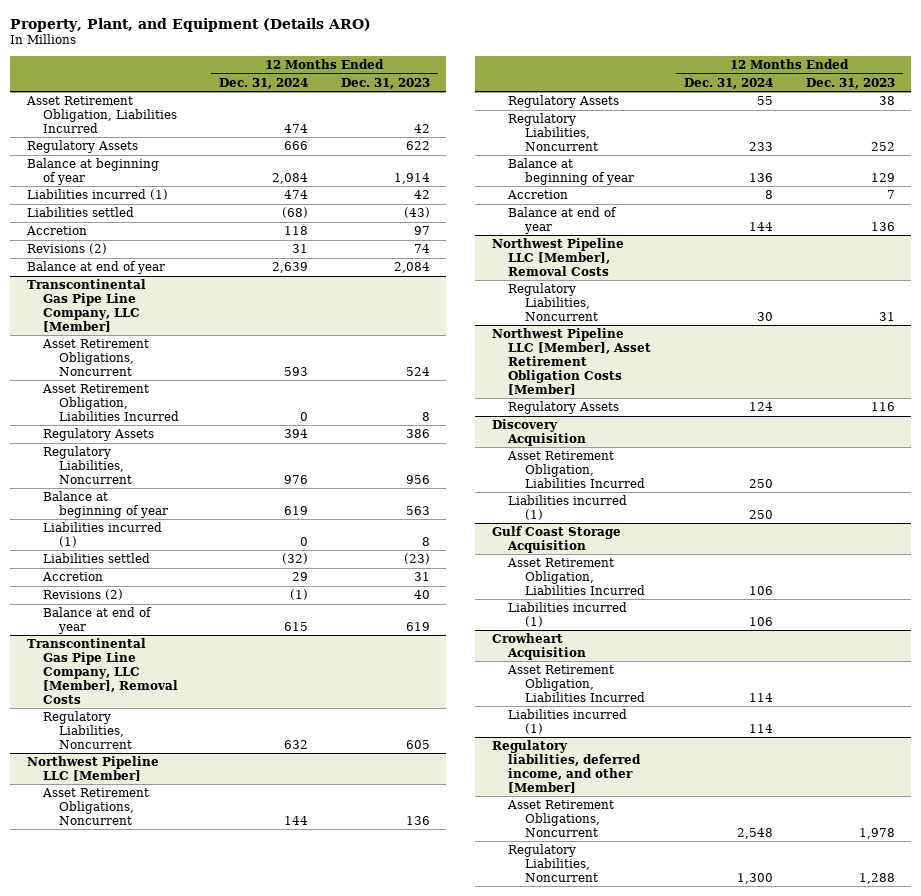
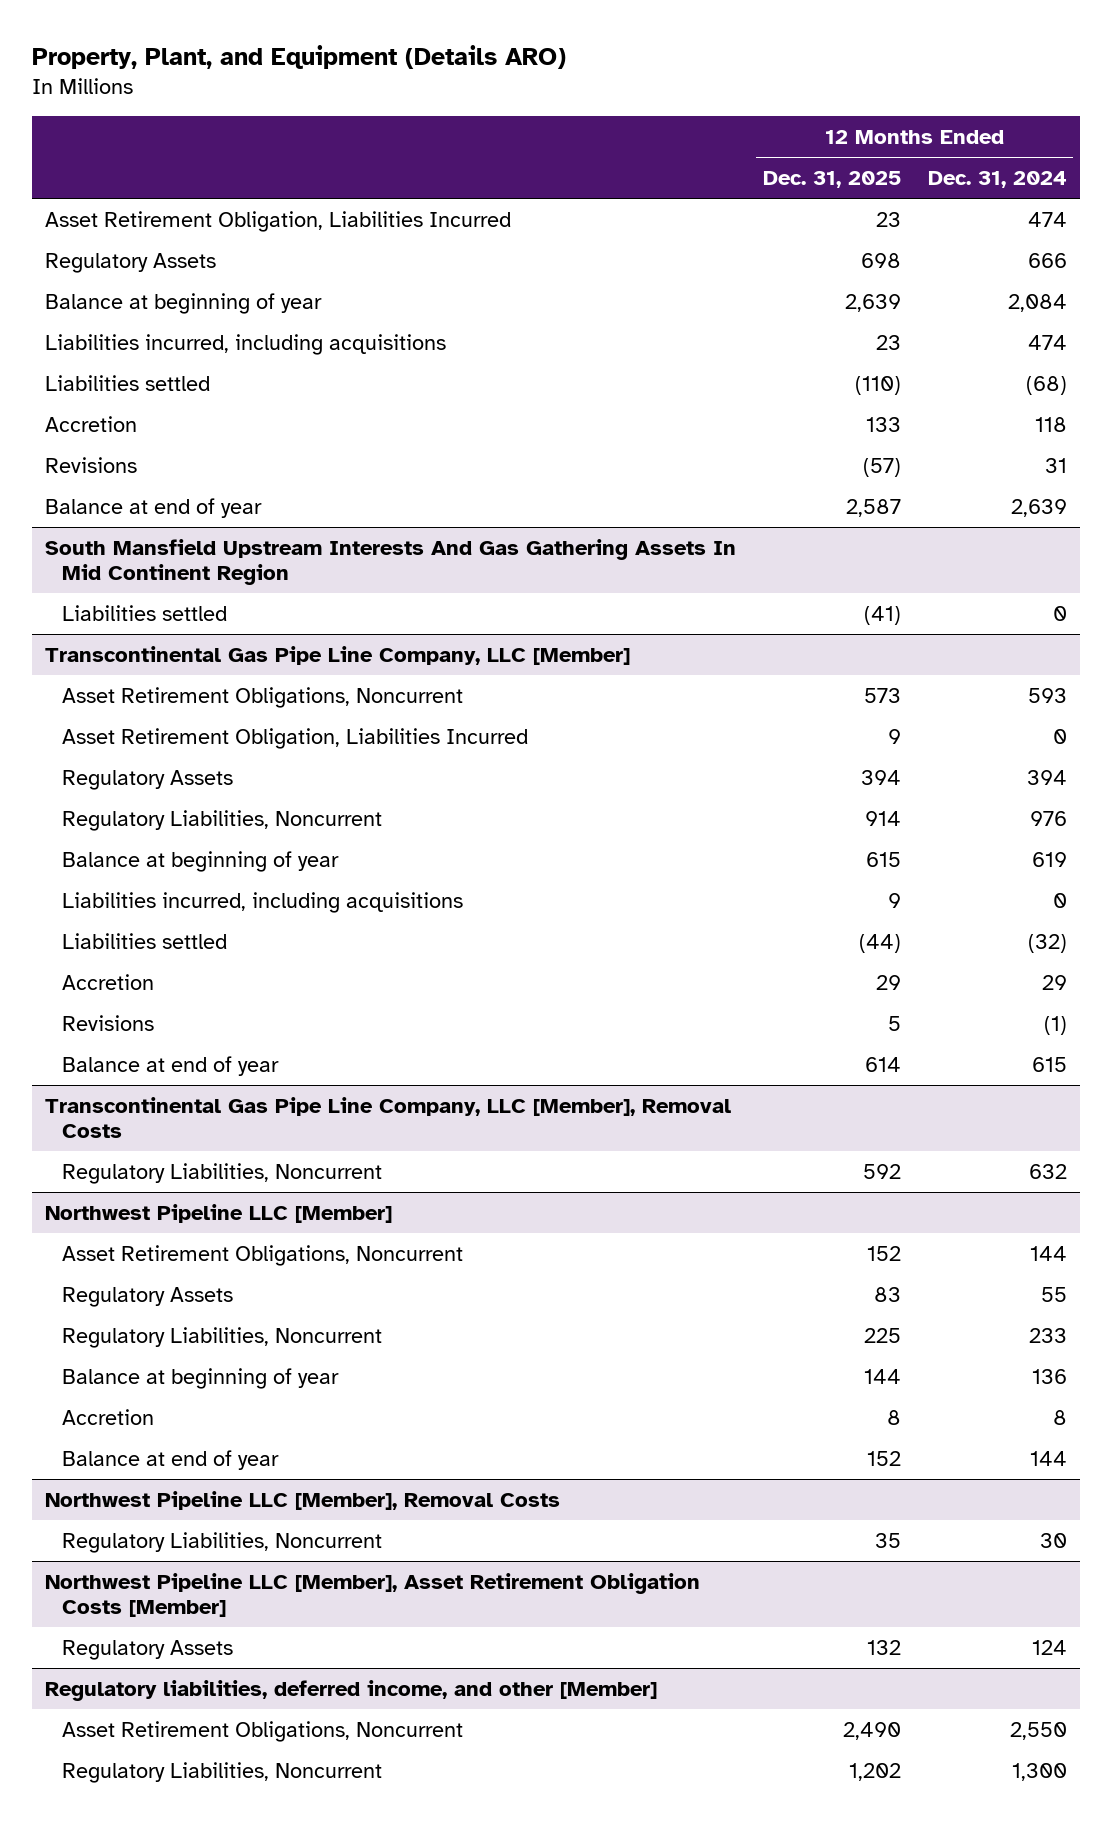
[340,77,430,89] Dec. 31, 2023 -> none
none -> [762,171,901,189] Dec. 31, 2025
[26,189,168,201] Liabilities incurred (1) -> [45,333,447,355] Liabilities incurred, including acquisitions
[26,243,107,255] Revisions (2) -> [45,456,138,473] Revisions
none -> [45,538,737,585] South Mansfield Upstream Interests And Gas Gathering Assets In Mid Continent Region
none -> [62,604,228,621] Liabilities settled
[43,522,163,547] Liabilities incurred (1) -> [62,891,464,913] Liabilities incurred, including acquisitions
[43,589,124,601] Revisions (2) -> [62,1014,155,1031] Revisions
[491,419,587,446] Discovery Acquisition -> none
[507,451,645,488] Asset Retirement Obligation, Liabilities Incurred -> none
[508,495,628,520] Liabilities incurred (1) -> none
[491,526,621,553] Gulf Coast Storage Acquisition -> none
[507,558,645,595] Asset Retirement Obligation, Liabilities Incurred -> none
[508,602,628,627] Liabilities incurred (1) -> none
[491,633,587,660] Crowheart Acquisition -> none
[507,665,645,702] Asset Retirement Obligation, Liabilities Incurred -> none
[508,709,628,734] Liabilities incurred (1) -> none
[736,827,773,839] 2,548 -> [1009,1721,1067,1740] 2,550

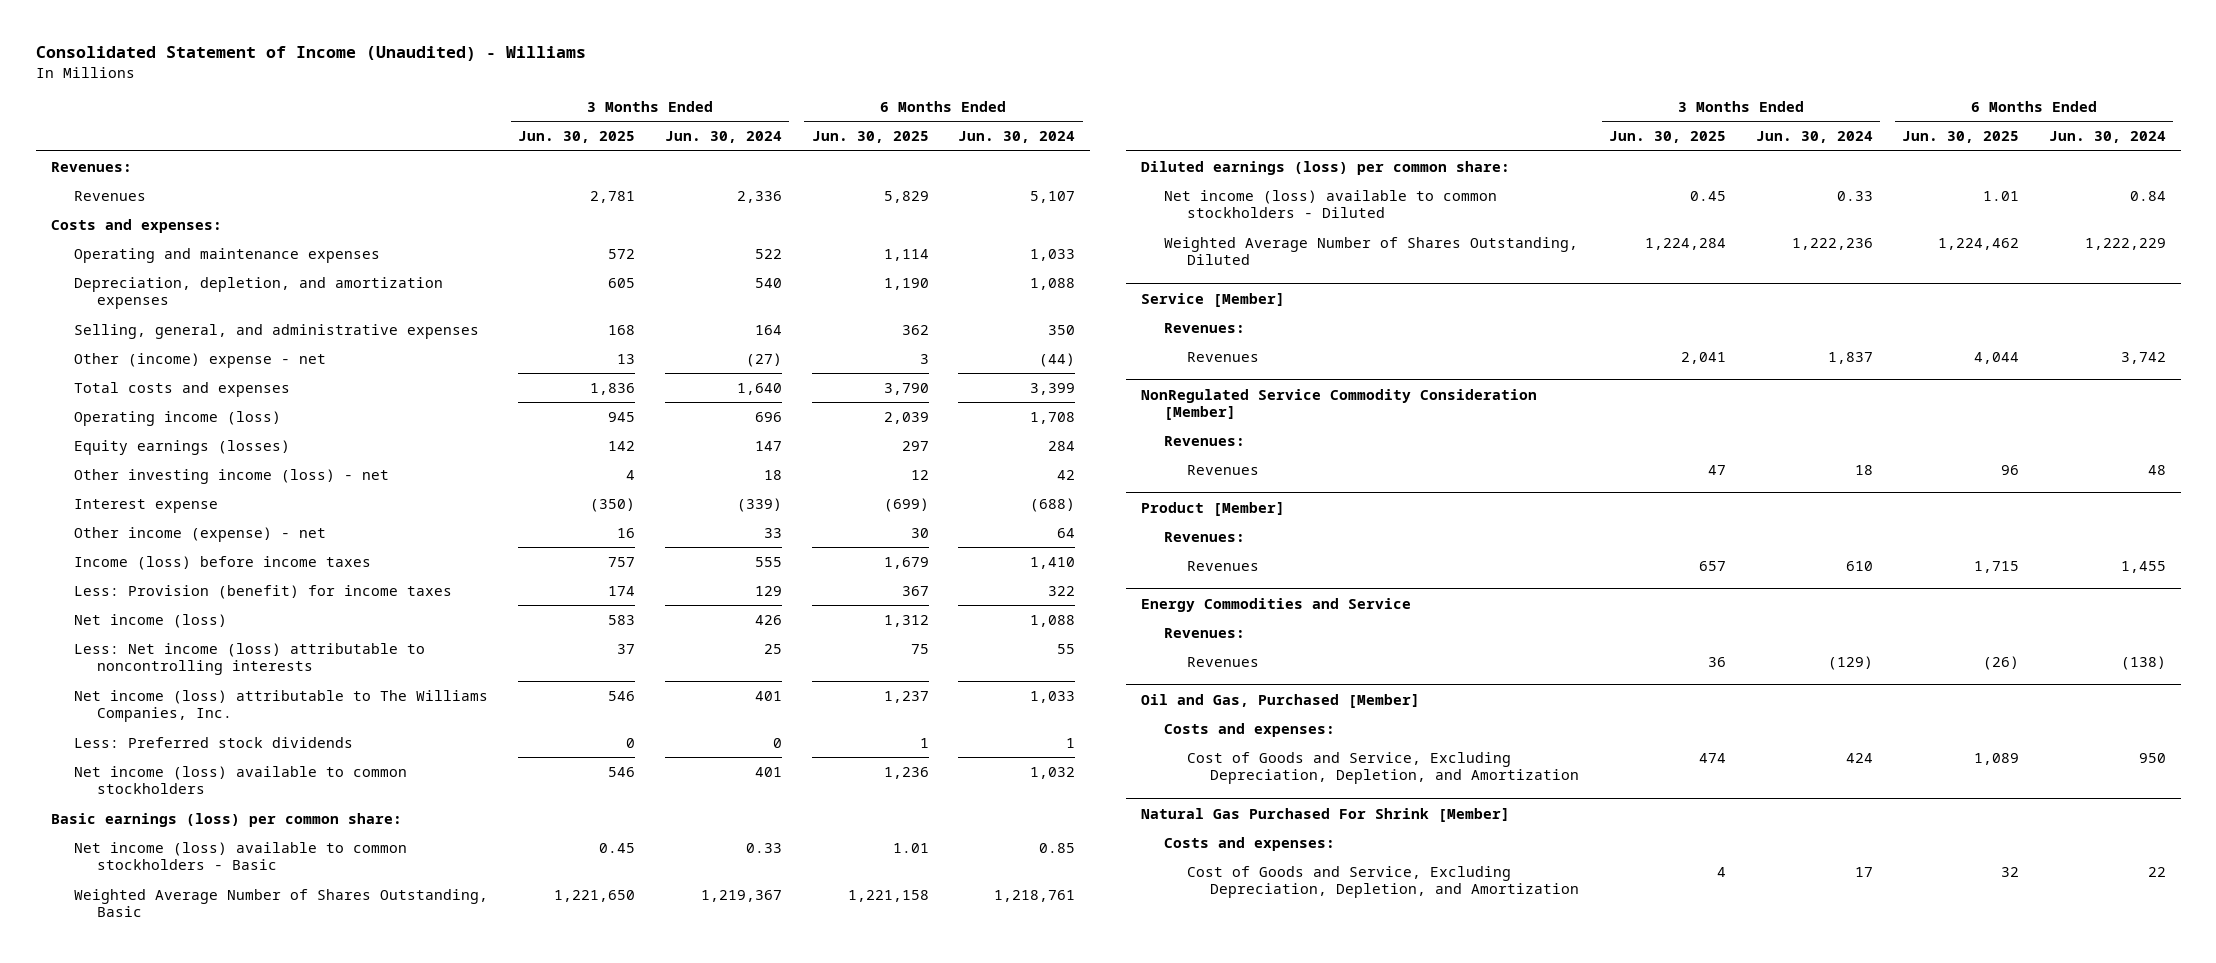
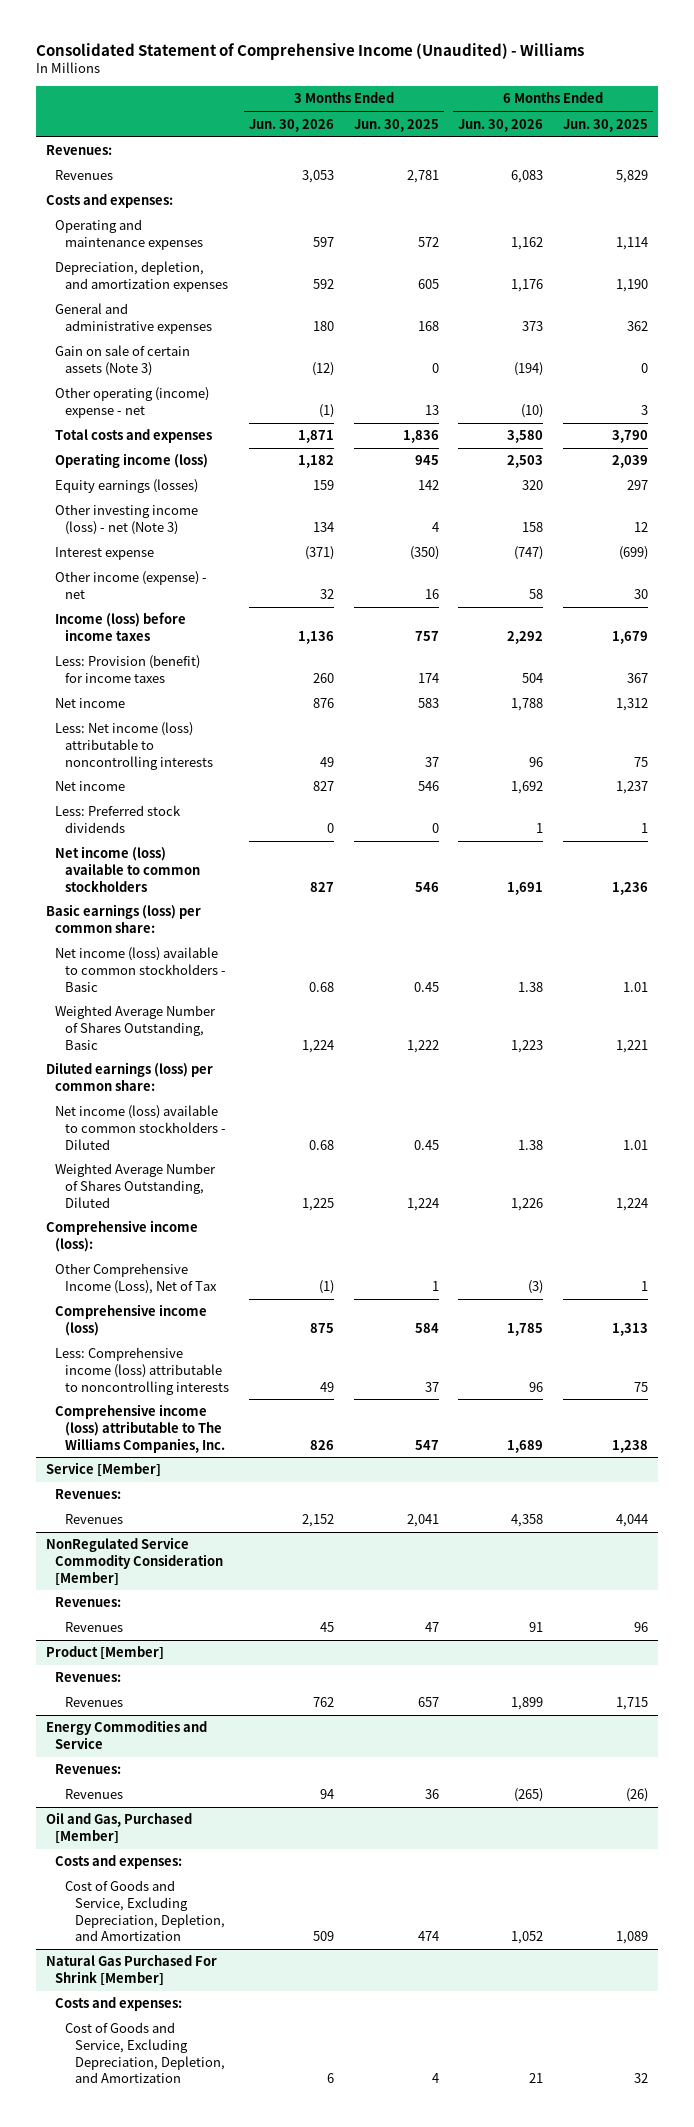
[35,46,586,62] Consolidated Statement of Income (Unaudited) - Williams -> [35,42,584,60] Consolidated Statement of Comprehensive Income (Unaudited) - Williams
[664,131,782,144] Jun. 30, 2024 -> none
[958,131,1076,144] Jun. 30, 2024 -> none
none -> [248,118,334,132] Jun. 30, 2026
none -> [458,118,544,132] Jun. 30, 2026
[73,323,479,339] Selling, general, and administrative expenses -> [55,303,213,334] General and administrative expenses
none -> [55,345,191,376] Gain on sale of certain assets (Note 3)
[73,352,326,368] Other (income) expense - net -> [55,387,210,418] Other operating (income) expense - net
[73,468,389,484] Other investing income (loss) - net -> [55,504,199,535] Other investing income (loss) - net (Note 3)
[73,613,227,628] Net income (loss) -> [55,698,126,709] Net income
[73,689,488,723] Net income (loss) attributable to The Williams Companies, Inc. -> [55,781,126,792] Net income
[554,889,636,902] 1,221,650 -> [406,1039,439,1053] 1,222
[847,889,929,902] 1,221,158 -> [616,1039,649,1053] 1,221
[1644,237,1726,250] 1,224,284 -> [406,1197,439,1211] 1,224
[1938,237,2020,250] 1,224,462 -> [616,1197,649,1211] 1,224
none -> [45,1220,198,1252] Comprehensive income (loss):
none -> [55,1263,218,1294] Other Comprehensive Income (Loss), Net of Tax
none -> [55,1304,208,1336] Comprehensive income (loss)
none -> [55,1347,230,1395] Less: Comprehensive income (loss) attributable to noncontrolling interests
none -> [55,1404,226,1453] Comprehensive income (loss) attributable to The Williams Companies, Inc.

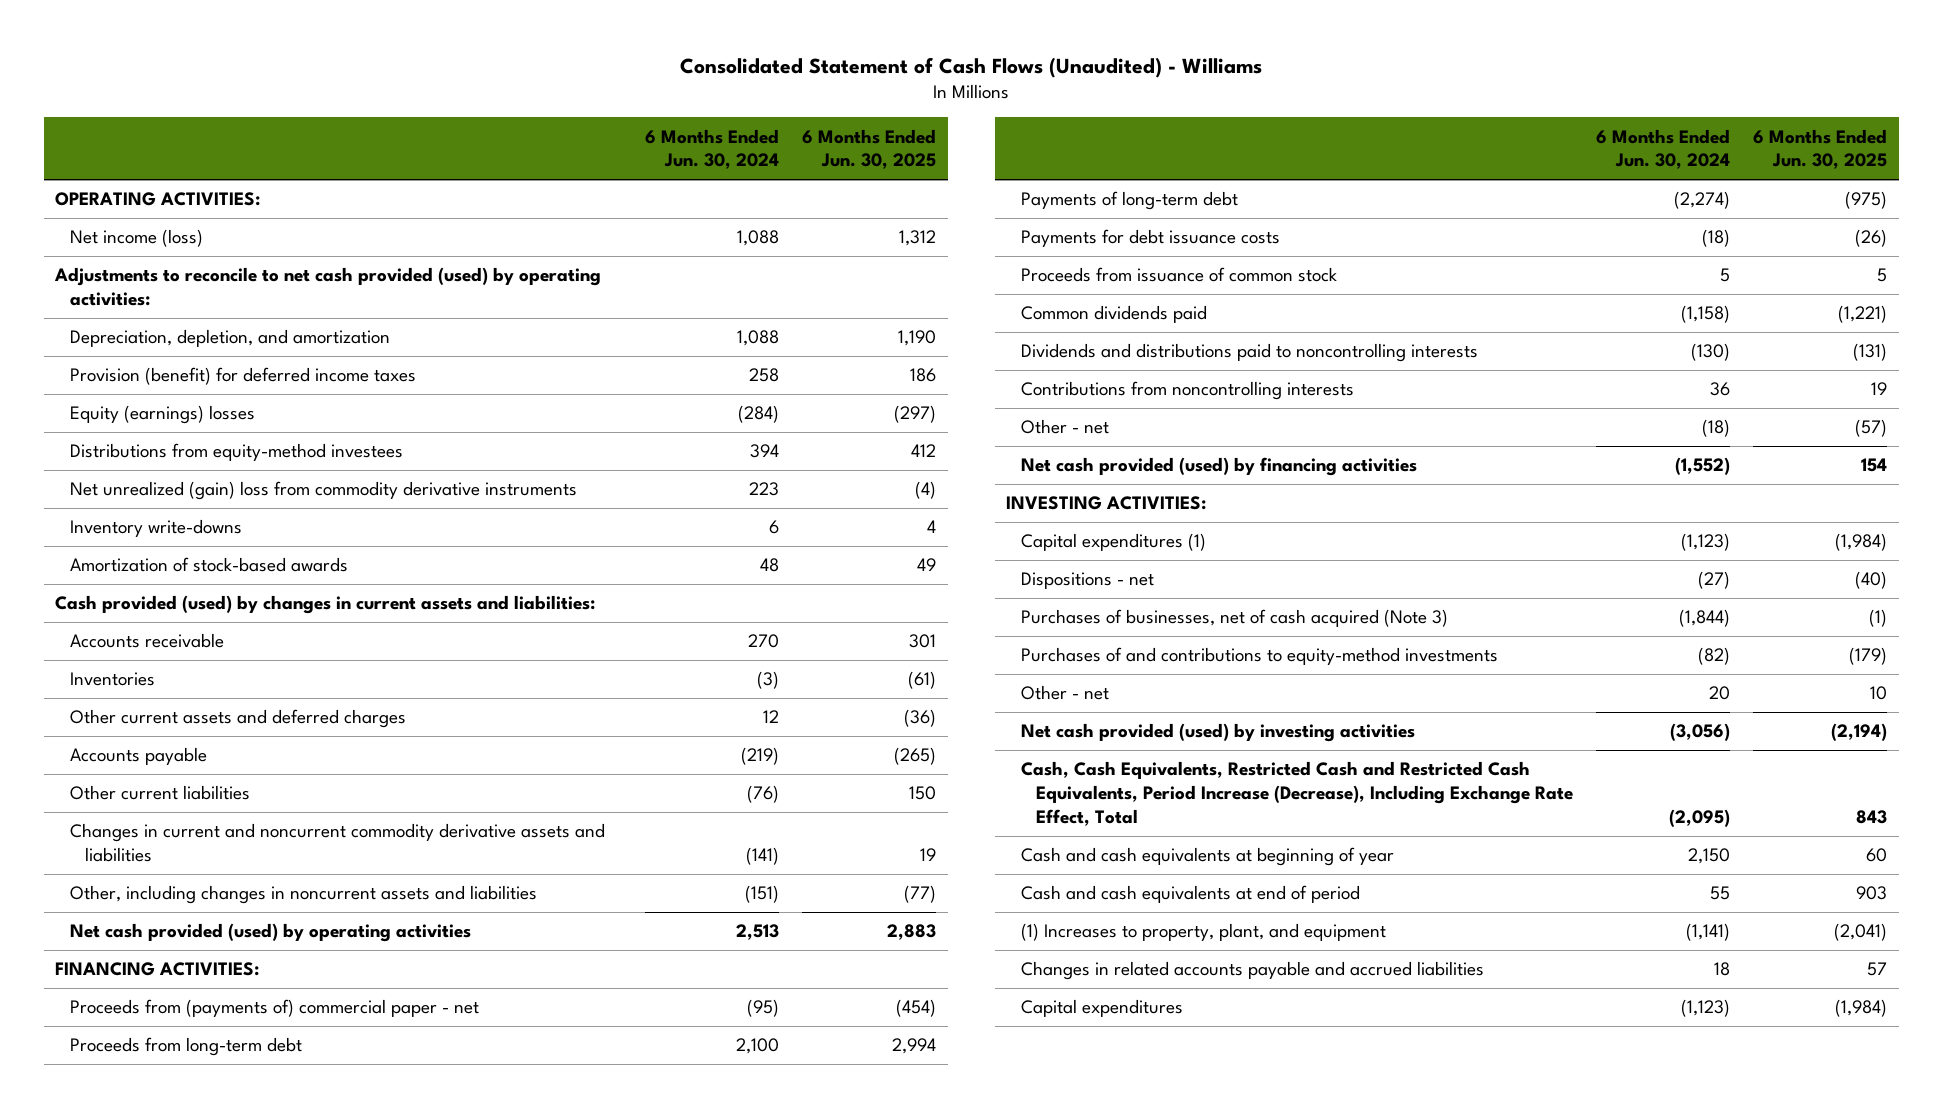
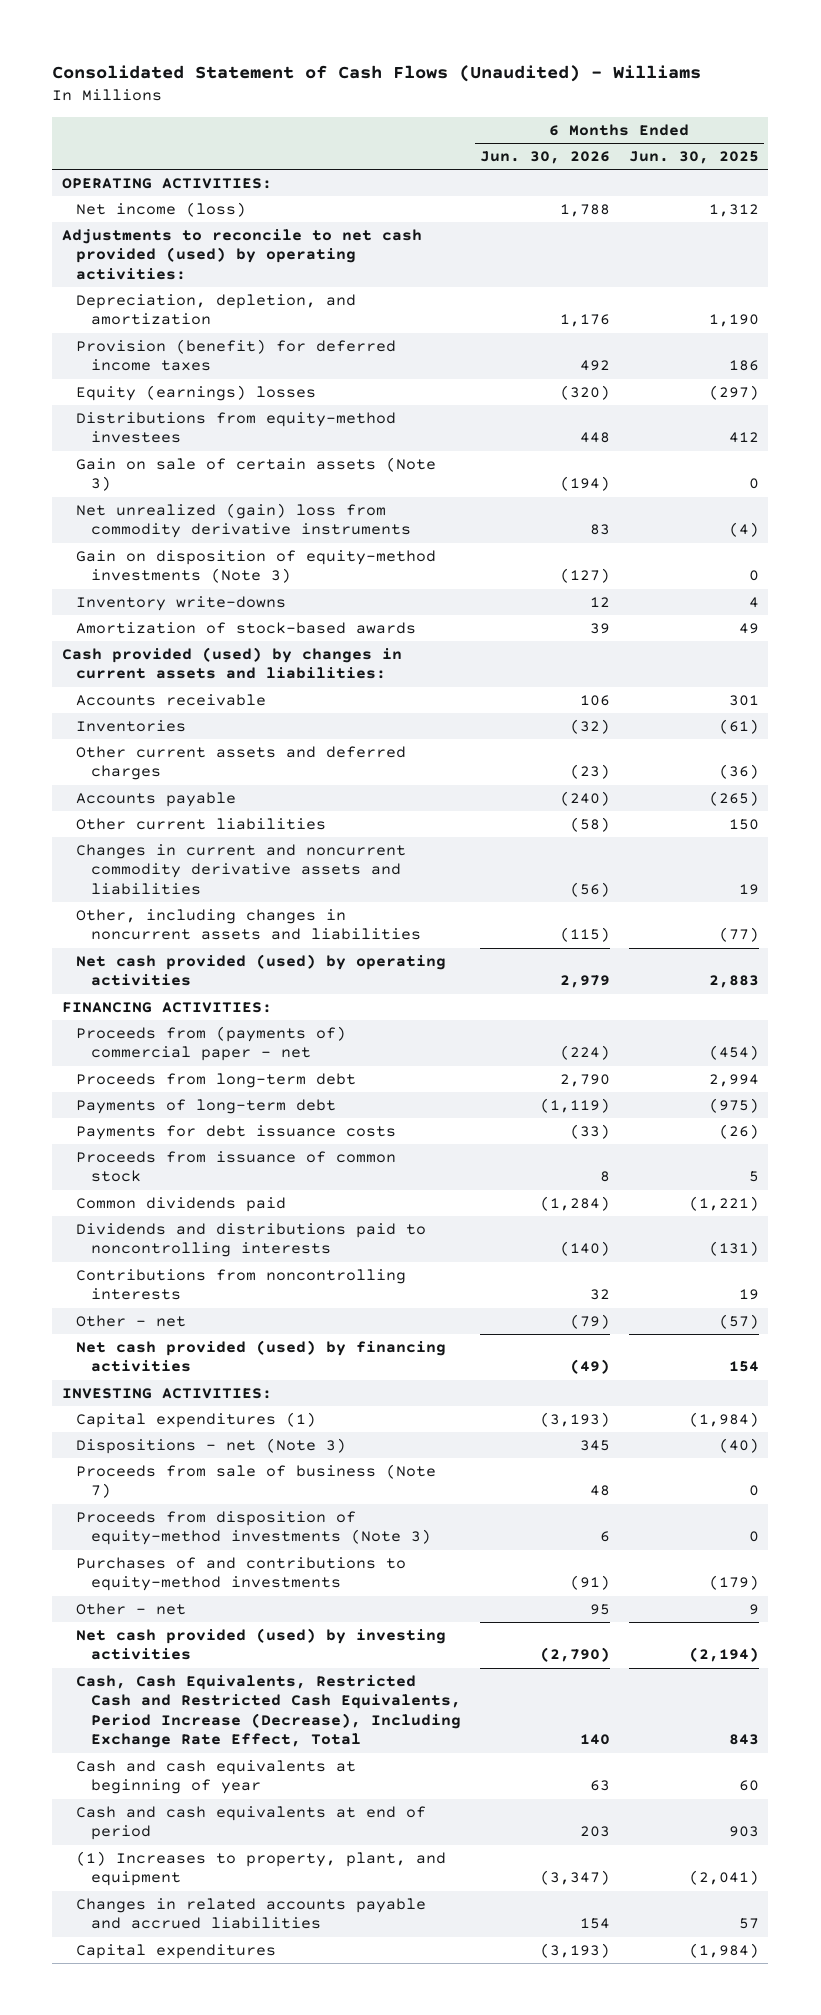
[645,128,780,170] 6 Months Ended Jun. 30, 2024 -> none
none -> [479,151,610,165] Jun. 30, 2026
none -> [76,457,437,492] Gain on sale of certain assets (Note 3)
none -> [76,550,437,584] Gain on disposition of equity-method investments (Note 3)
[1021,609,1449,628] Purchases of businesses, net of cash acquired (Note 3) -> none
[1021,572,1155,590] Dispositions - net -> [76,1438,347,1455] Dispositions - net (Note 3)
none -> [76,1464,437,1499] Proceeds from sale of business (Note 7)
none -> [76,1511,431,1546] Proceeds from disposition of equity-method investments (Note 3)
[1870,686,1888,701] 10 -> [748,1604,759,1616] 9

